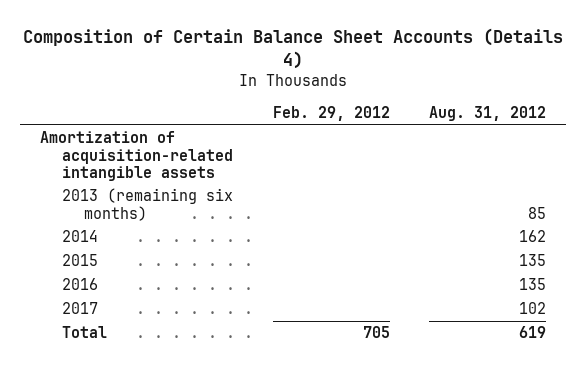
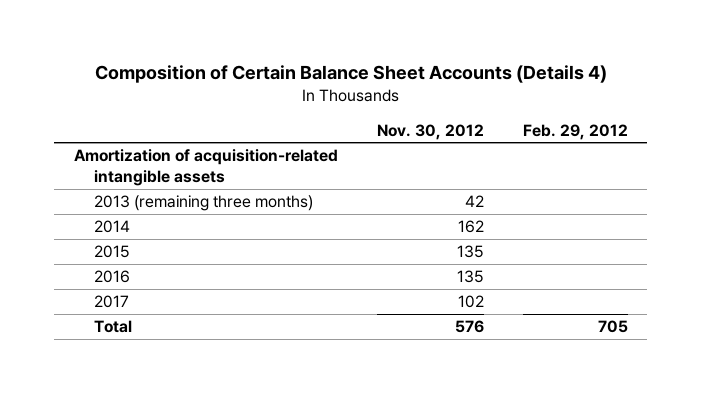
[428,106,546,122] Aug. 31, 2012 -> none
none -> [376,123,484,140] Nov. 30, 2012
[62,188,234,221] 2013 (remaining six months) -> [94,195,314,212] 2013 (remaining three months)

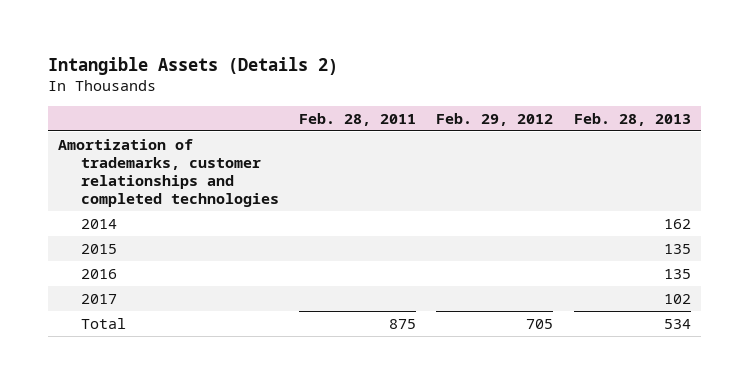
[94,65,607,84] Composition of Certain Balance Sheet Accounts (Details 4) -> [47,56,338,75] Intangible Assets (Details 2)
[376,123,484,140] Nov. 30, 2012 -> none
none -> [298,112,416,126] Feb. 28, 2011
none -> [573,112,691,126] Feb. 28, 2013
[94,195,314,212] 2013 (remaining three months) -> none
[73,149,338,186] Amortization of acquisition-related intangible assets -> [57,138,279,207] Amortization of trademarks, customer relationships and completed technologies

